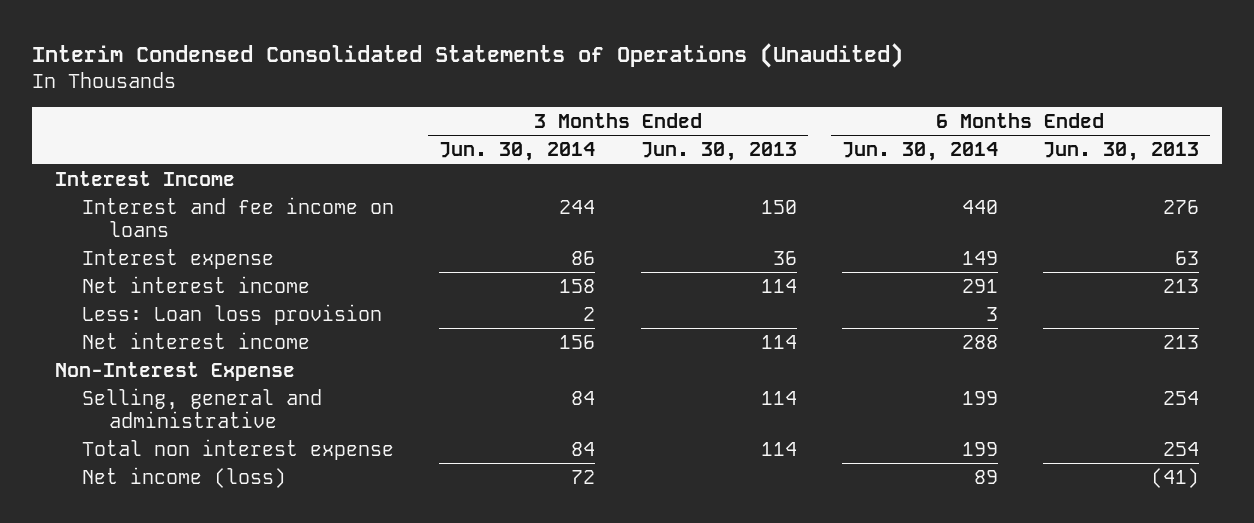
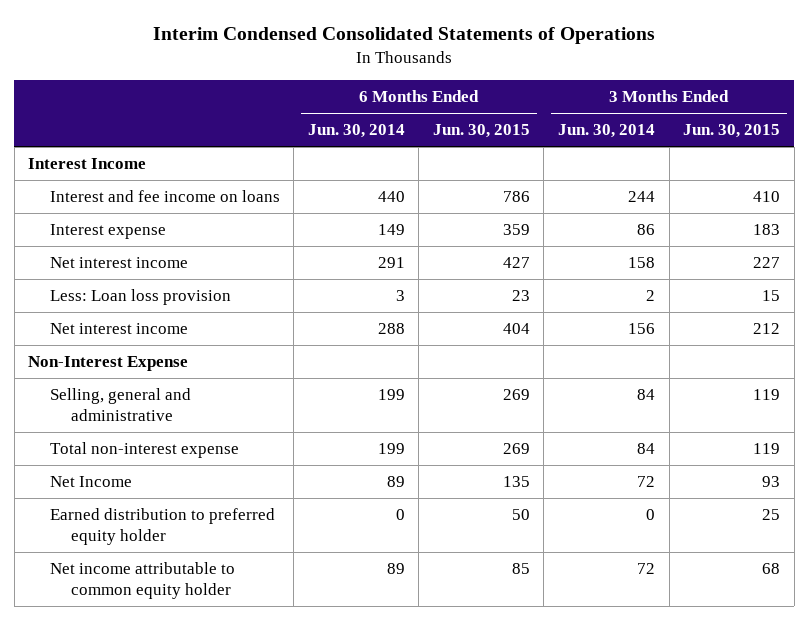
[32,43,904,69] Interim Condensed Consolidated Statements of Operations (Unaudited) -> [153,27,656,45] Interim Condensed Consolidated Statements of Operations
[640,142,797,162] Jun. 30, 2013 -> none
[1043,142,1200,162] Jun. 30, 2013 -> none
none -> [432,124,530,139] Jun. 30, 2015
none -> [683,124,781,139] Jun. 30, 2015
[82,438,395,460] Total non interest expense -> [49,442,239,459] Total non-interest expense
[82,466,287,488] Net income (loss) -> [49,476,132,488] Net Income
none -> [49,508,275,545] Earned distribution to preferred equity holder
none -> [49,562,235,599] Net income attributable to common equity holder

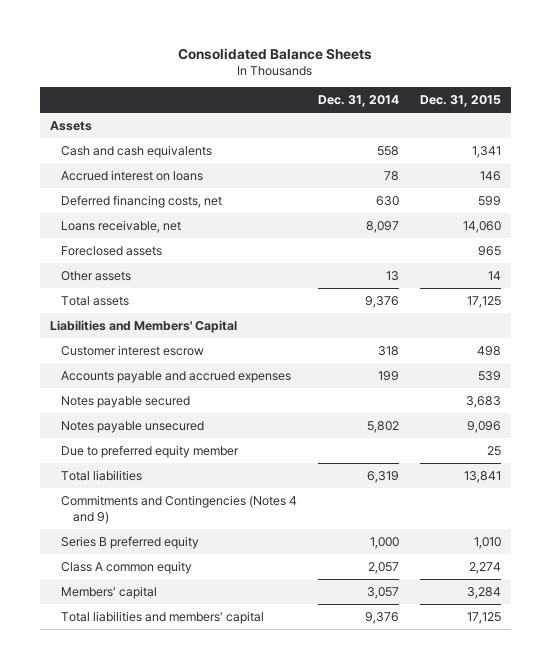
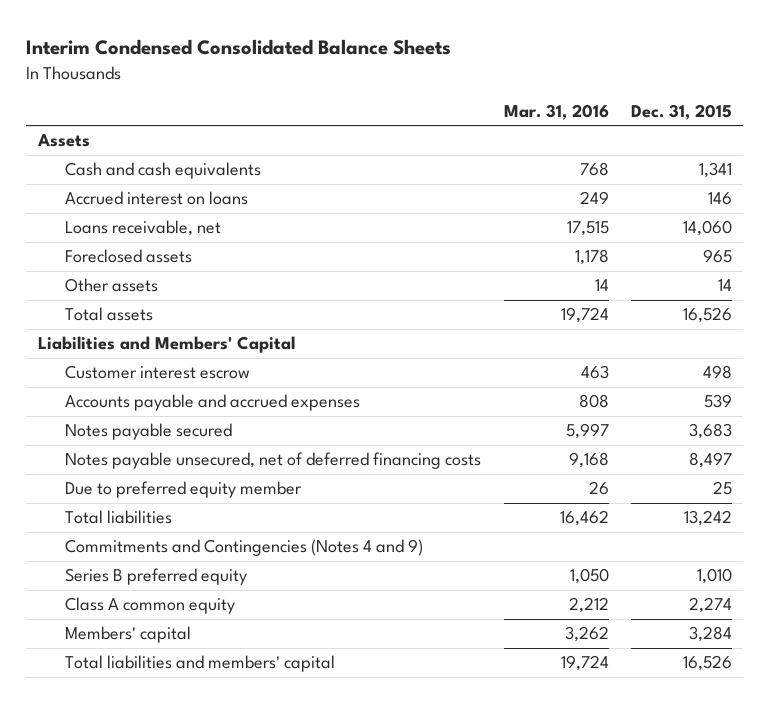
[178,47,373,60] Consolidated Balance Sheets -> [26,39,452,56] Interim Condensed Consolidated Balance Sheets
[317,95,399,108] Dec. 31, 2014 -> none
none -> [503,103,609,120] Mar. 31, 2016
[61,194,223,208] Deferred financing costs, net -> none
[466,295,501,308] 17,125 -> [683,307,733,324] 16,526
[61,420,205,433] Notes payable unsecured -> [65,452,482,470] Notes payable unsecured, net of deferred financing costs
[466,420,501,433] 9,096 -> [689,452,733,469] 8,497
[463,470,501,483] 13,841 -> [684,510,733,527] 13,242
[466,611,501,624] 17,125 -> [683,655,733,672] 16,526

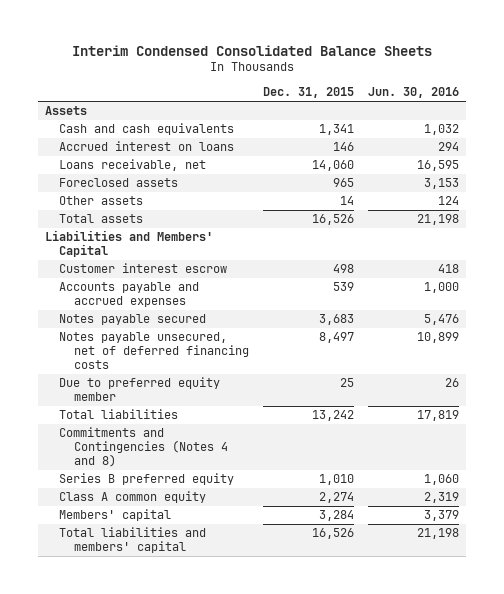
[503,103,609,120] Mar. 31, 2016 -> none
none -> [367,87,459,99] Jun. 30, 2016
[65,539,424,557] Commitments and Contingencies (Notes 4 and 9) -> [59,427,229,468] Commitments and Contingencies (Notes 4 and 8)

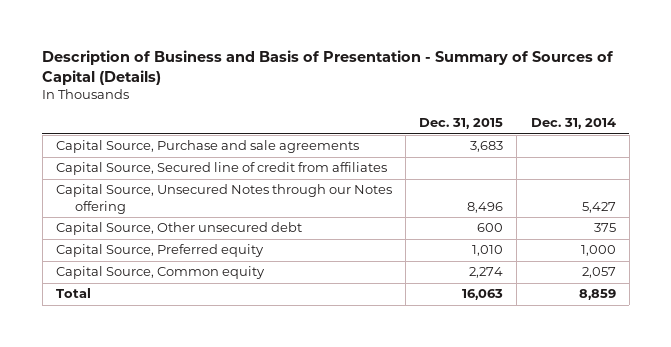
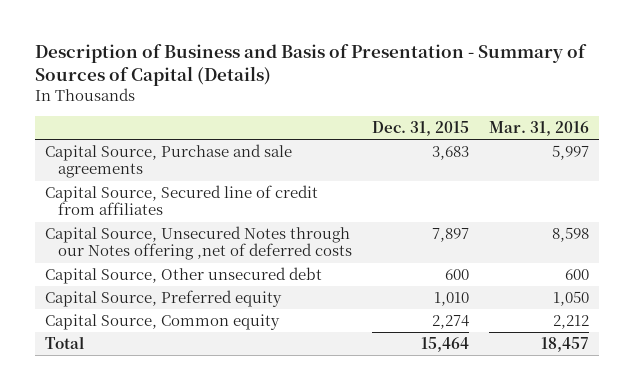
[530,118,616,130] Dec. 31, 2014 -> none
none -> [488,120,589,136] Mar. 31, 2016
[55,184,392,214] Capital Source, Unsecured Notes through our Notes offering -> [45,226,352,261] Capital Source, Unsecured Notes through our Notes offering ,net of deferred costs
[467,201,504,213] 8,496 -> [431,228,469,243] 7,897
[462,289,504,301] 16,063 -> [420,337,469,353] 15,464

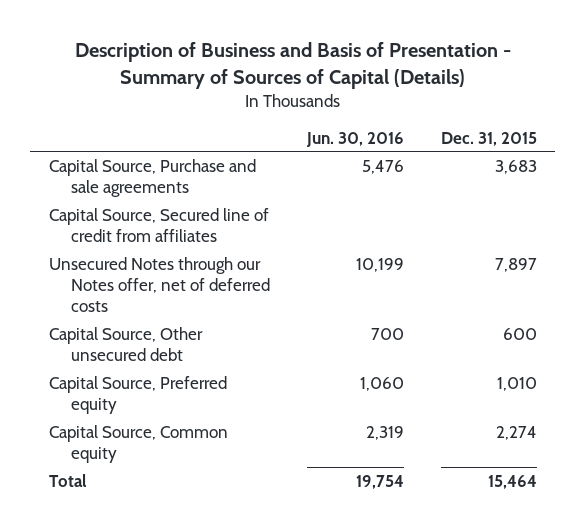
[488,120,589,136] Mar. 31, 2016 -> none
none -> [305,131,404,147] Jun. 30, 2016
[45,226,352,261] Capital Source, Unsecured Notes through our Notes offering ,net of deferred costs -> [48,256,271,313] Unsecured Notes through our Notes offer, net of deferred costs

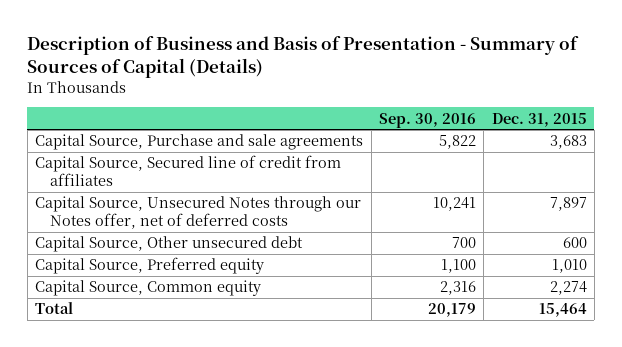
[305,131,404,147] Jun. 30, 2016 -> none
none -> [378,112,476,128] Sep. 30, 2016
[48,256,271,313] Unsecured Notes through our Notes offer, net of deferred costs -> [35,196,362,230] Capital Source, Unsecured Notes through our Notes offer, net of deferred costs

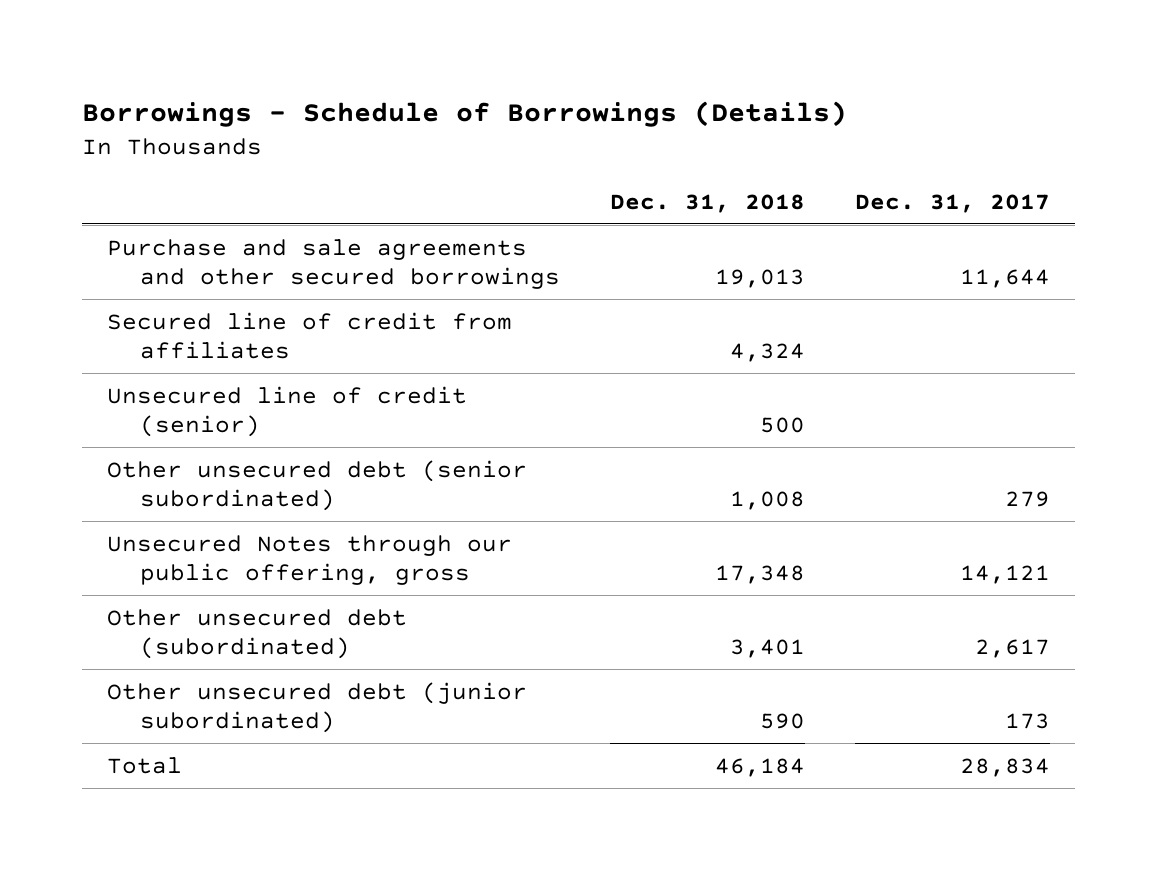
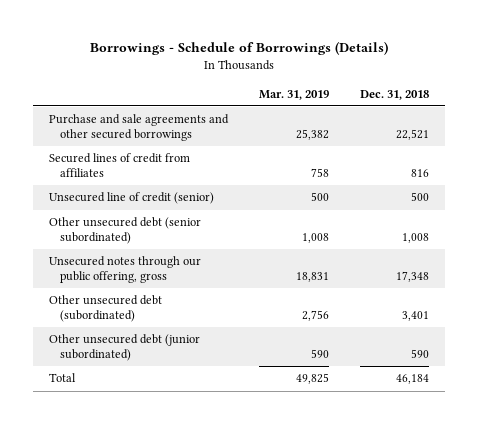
[855,193,1051,213] Dec. 31, 2017 -> none
none -> [259,89,330,100] Mar. 31, 2019
[715,269,806,289] 19,013 -> [396,129,430,141] 22,521
[107,311,513,360] Secured line of credit from affiliates -> [48,153,190,178] Secured lines of credit from affiliates
[730,343,806,363] 4,324 -> [411,169,430,178] 816
[107,534,513,586] Unsecured Notes through our public offering, gross -> [48,256,201,284] Unsecured notes through our public offering, gross

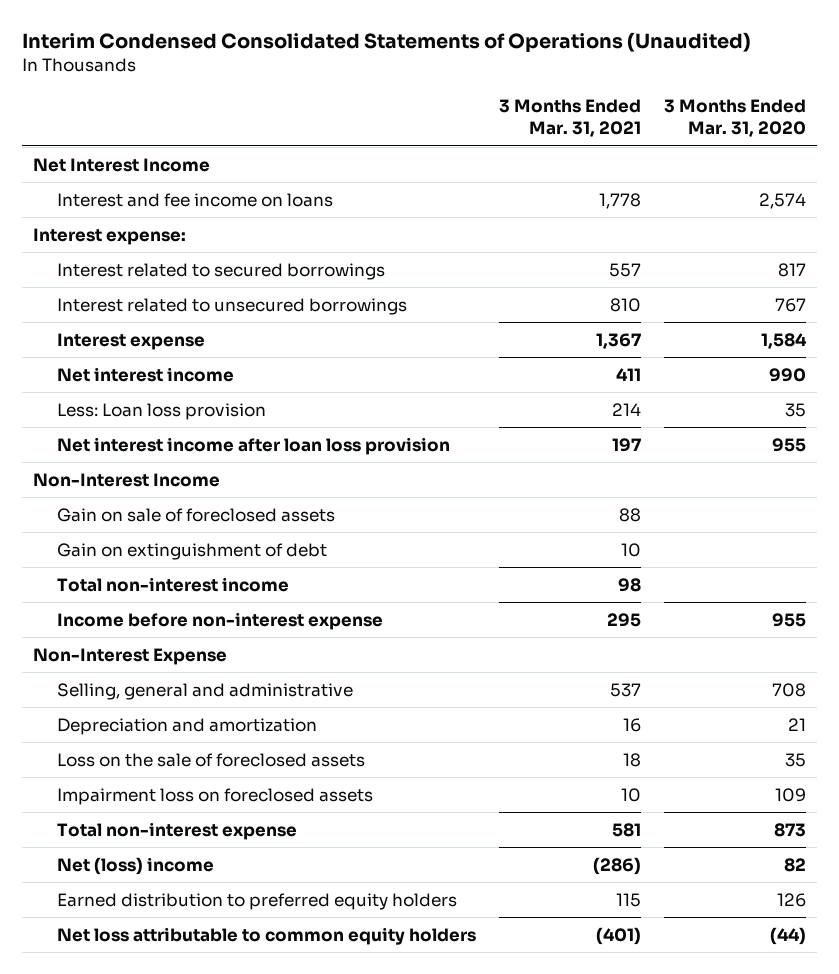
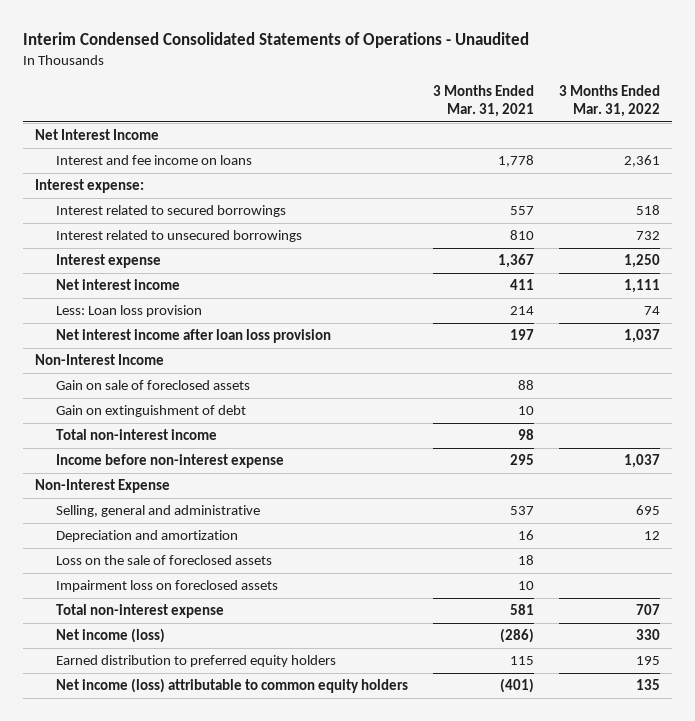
[21,32,751,53] Interim Condensed Consolidated Statements of Operations (Unaudited) -> [22,32,529,49] Interim Condensed Consolidated Statements of Operations - Unaudited
[663,99,806,138] 3 Months Ended Mar. 31, 2020 -> none
none -> [558,85,660,117] 3 Months Ended Mar. 31, 2022
[56,856,214,875] Net (loss) income -> [56,628,166,644] Net income (loss)
[56,926,476,945] Net loss attributable to common equity holders -> [56,678,409,694] Net income (loss) attributable to common equity holders

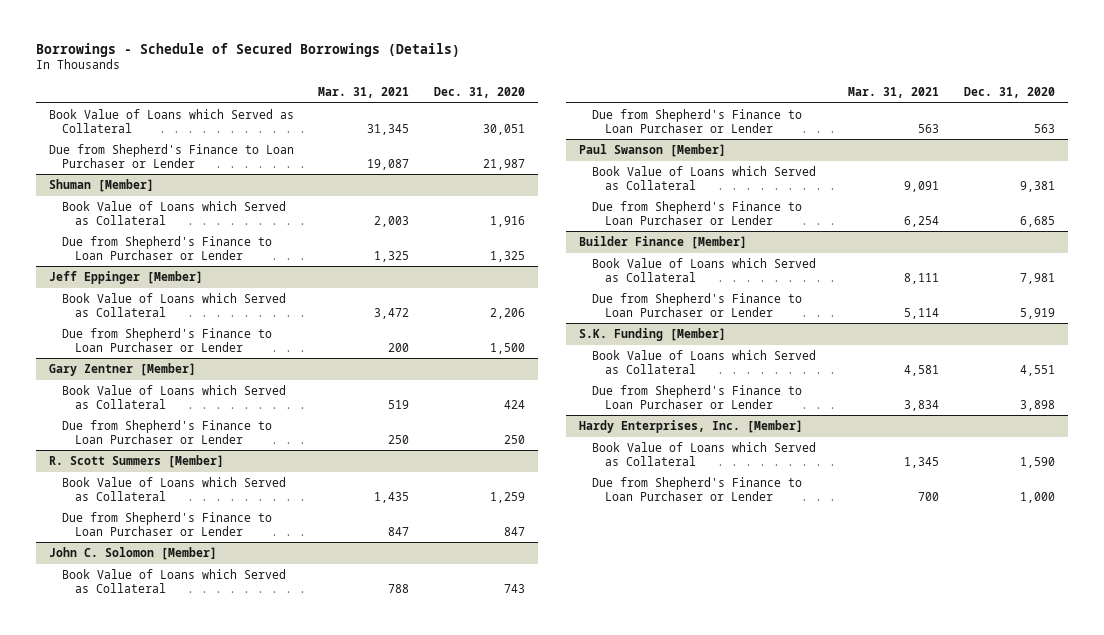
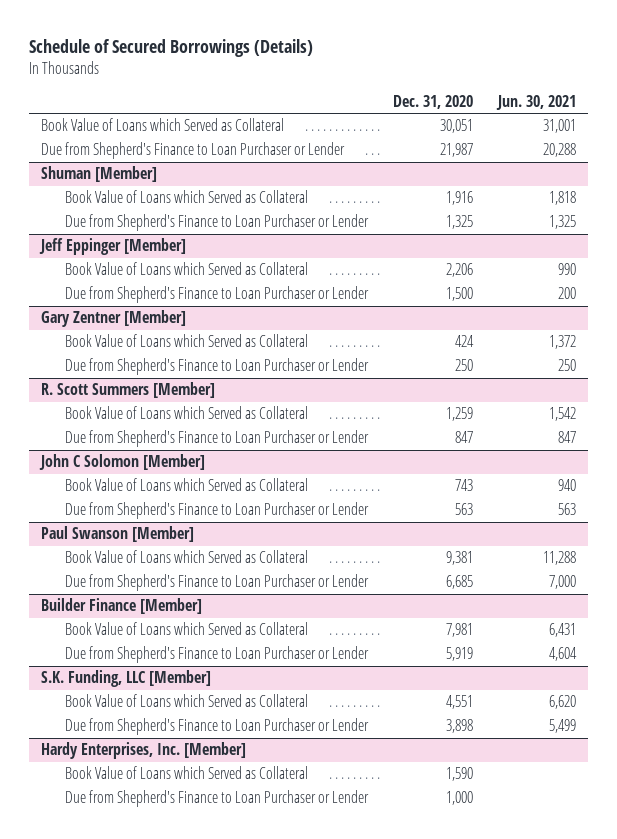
[36,43,461,58] Borrowings - Schedule of Secured Borrowings (Details) -> [28,38,313,57] Schedule of Secured Borrowings (Details)
[318,87,410,99] Mar. 31, 2021 -> none
none -> [495,94,576,110] Jun. 30, 2021
[48,547,217,561] John C. Solomon [Member] -> [39,454,206,471] John C Solomon [Member]
[578,328,726,342] S.K. Funding [Member] -> [41,670,212,688] S.K. Funding, LLC [Member]

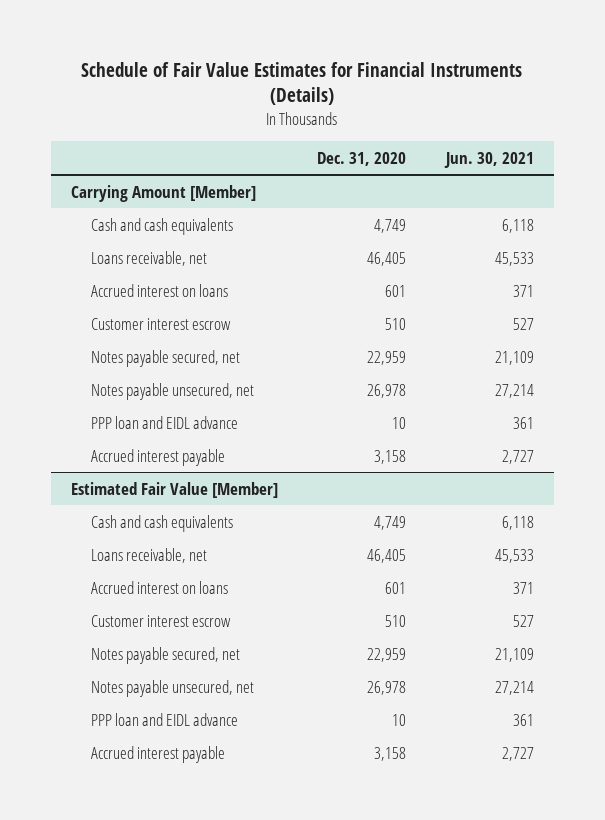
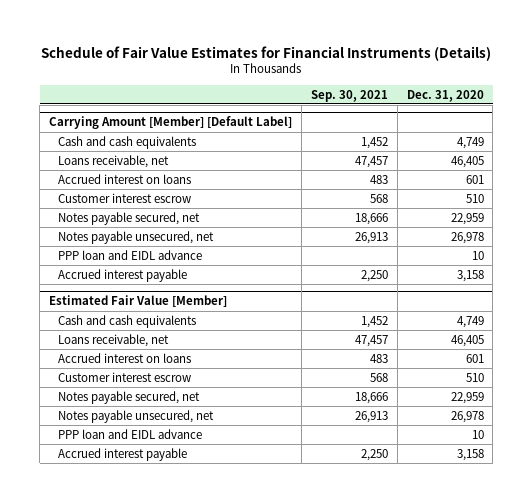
[443,151,534,168] Jun. 30, 2021 -> none
none -> [310,89,388,102] Sep. 30, 2021
[70,184,256,202] Carrying Amount [Member] -> [48,116,292,130] Carrying Amount [Member] [Default Label]

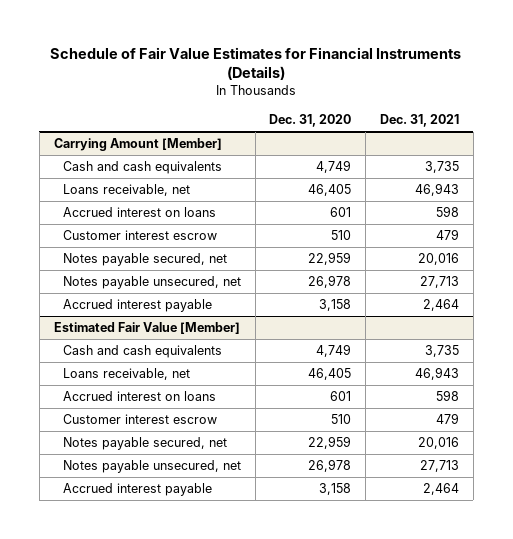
[310,89,388,102] Sep. 30, 2021 -> none
none -> [380,113,460,127] Dec. 31, 2021
[48,116,292,130] Carrying Amount [Member] [Default Label] -> [53,138,222,152] Carrying Amount [Member]
[57,249,202,260] PPP loan and EIDL advance -> none
[57,428,202,439] PPP loan and EIDL advance -> none

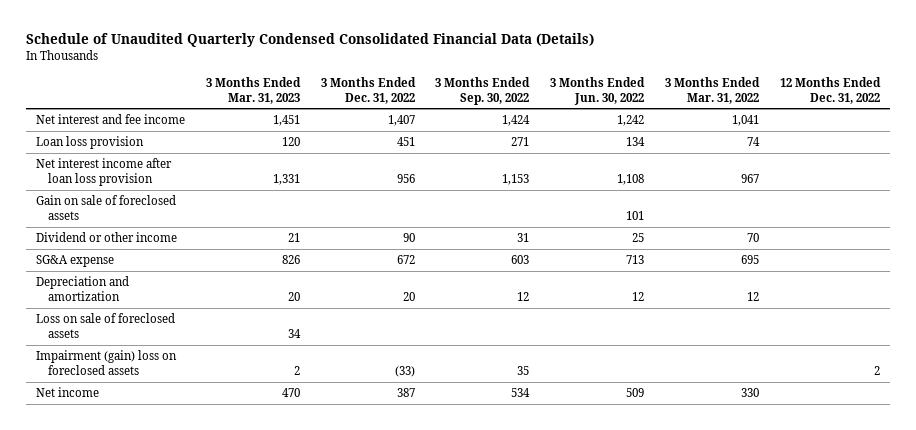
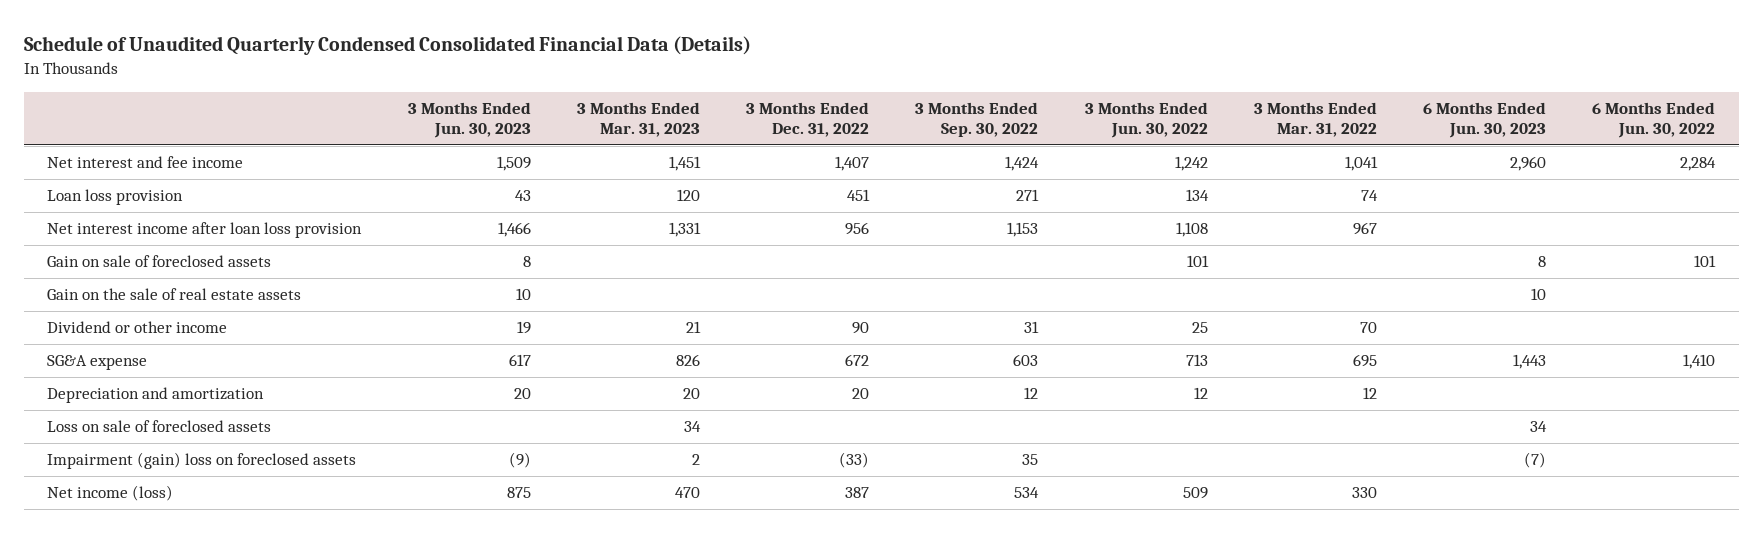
[779,76,881,104] 12 Months Ended Dec. 31, 2022 -> none
none -> [407,101,531,139] 3 Months Ended Jun. 30, 2023
none -> [1423,101,1547,139] 6 Months Ended Jun. 30, 2023
none -> [1592,101,1716,139] 6 Months Ended Jun. 30, 2022
none -> [47,288,302,301] Gain on the sale of real estate assets
[36,387,100,398] Net income -> [47,485,174,502] Net income (loss)

